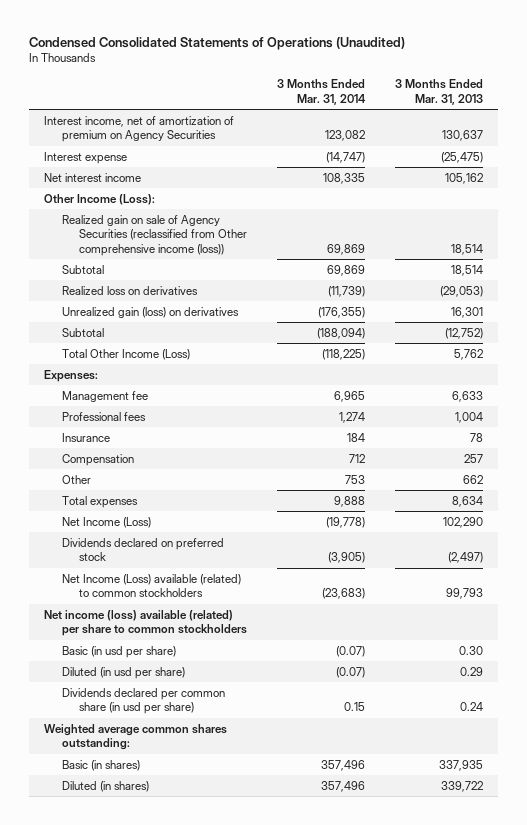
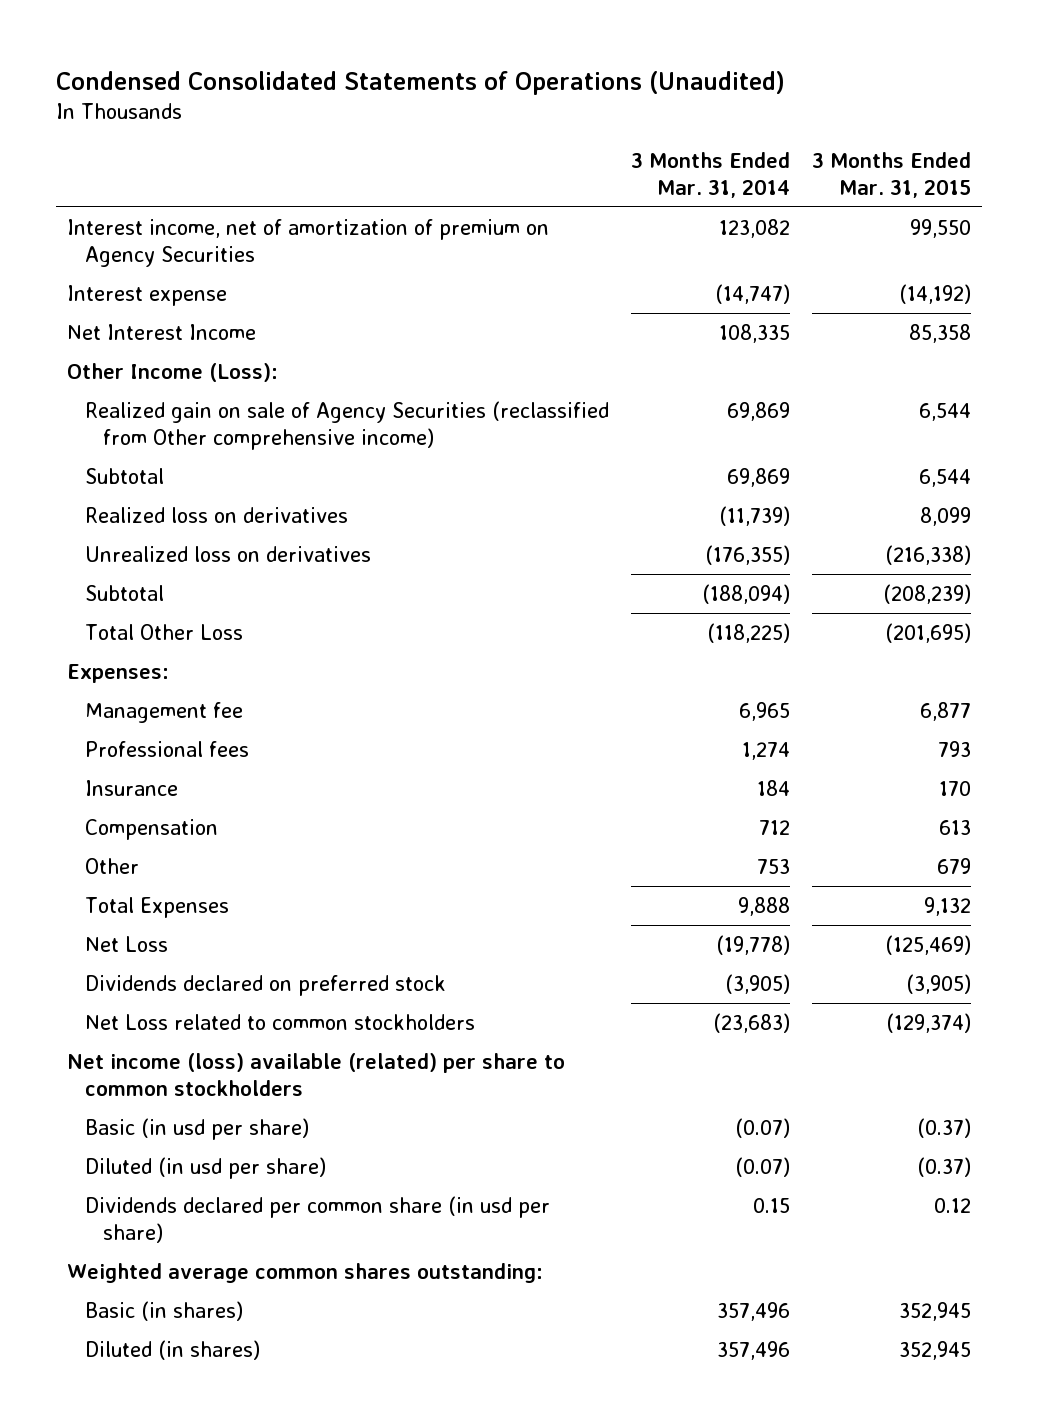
[395,79,484,105] 3 Months Ended Mar. 31, 2013 -> none
none -> [811,151,971,198] 3 Months Ended Mar. 31, 2015
[43,172,141,182] Net interest income -> [66,323,256,340] Net Interest Income
[61,214,248,256] Realized gain on sale of Agency Securities (reclassified from Other comprehensive income (loss)) -> [84,400,609,450] Realized gain on sale of Agency Securities (reclassified from Other comprehensive income)
[61,306,239,318] Unrealized gain (loss) on derivatives -> [84,545,371,562] Unrealized loss on derivatives
[61,348,190,360] Total Other Income (Loss) -> [84,623,243,640] Total Other Loss
[61,495,138,508] Total expenses -> [84,896,229,918] Total Expenses
[61,516,151,528] Net Income (Loss) -> [84,935,168,952] Net Loss
[61,573,241,598] Net Income (Loss) available (related) to common stockholders -> [84,1013,475,1030] Net Loss related to common stockholders

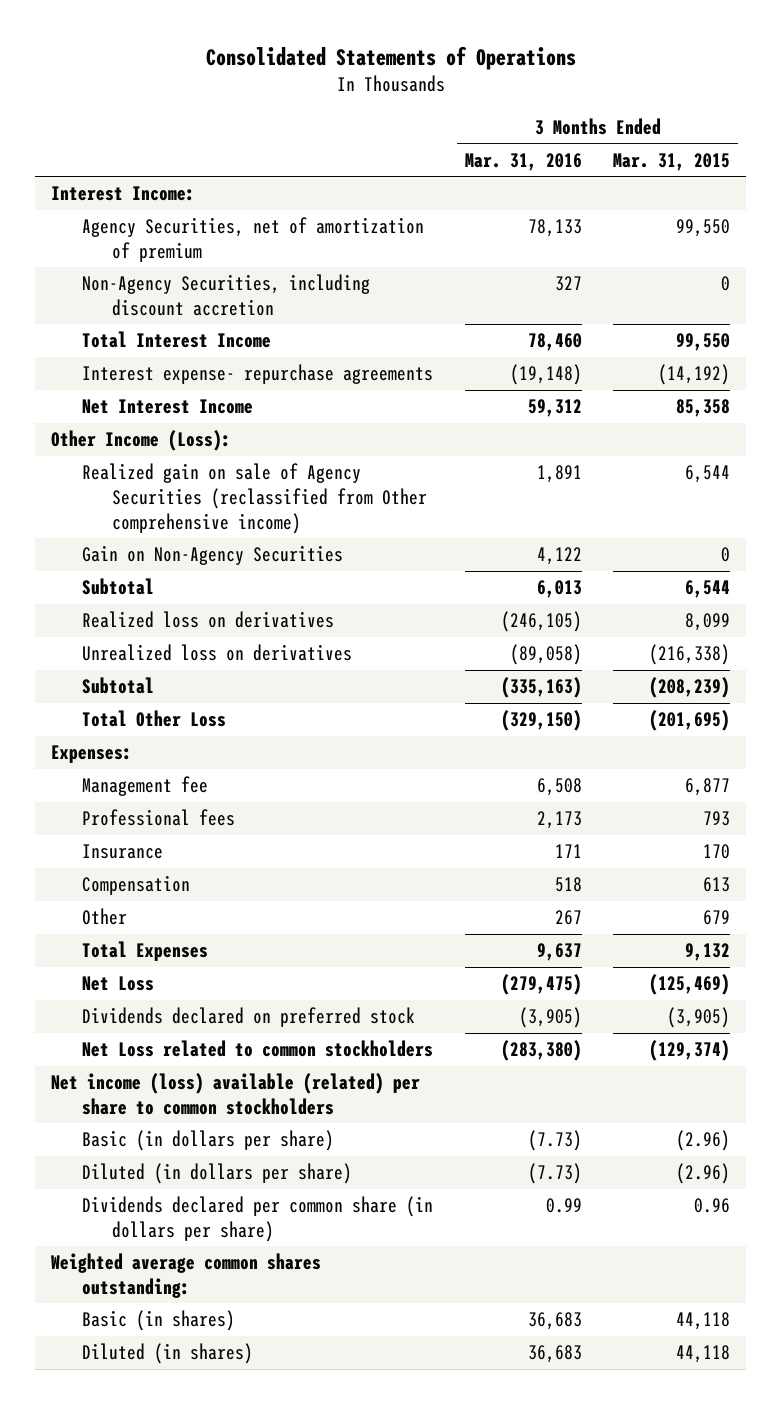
[55,70,785,95] Condensed Consolidated Statements of Operations (Unaudited) -> [205,46,576,71] Consolidated Statements of Operations
[630,151,790,198] 3 Months Ended Mar. 31, 2014 -> none
none -> [464,152,582,171] Mar. 31, 2016
none -> [51,186,196,202] Interest Income:
[66,218,549,267] Interest income, net of amortization of premium on Agency Securities -> [81,217,424,262] Agency Securities, net of amortization of premium
none -> [81,274,370,316] Non-Agency Securities, including discount accretion
none -> [81,331,271,349] Total Interest Income
[66,284,227,306] Interest expense -> [81,364,433,385] Interest expense- repurchase agreements
none -> [81,545,343,566] Gain on Non-Agency Securities
[84,1117,309,1140] Basic (in usd per share) -> [81,1130,334,1152] Basic (in dollars per share)
[916,1117,971,1138] (0.37) -> [676,1130,731,1152] (2.96)
[84,1156,326,1179] Diluted (in usd per share) -> [81,1163,352,1185] Diluted (in dollars per share)
[916,1156,971,1177] (0.37) -> [676,1163,731,1185] (2.96)
[84,1195,550,1243] Dividends declared per common share (in usd per share) -> [81,1196,433,1242] Dividends declared per common share (in dollars per share)
[933,1197,971,1213] 0.12 -> [694,1198,731,1214] 0.96
[898,1301,971,1321] 352,945 -> [676,1312,731,1331] 44,118
[898,1340,971,1360] 352,945 -> [676,1345,731,1364] 44,118

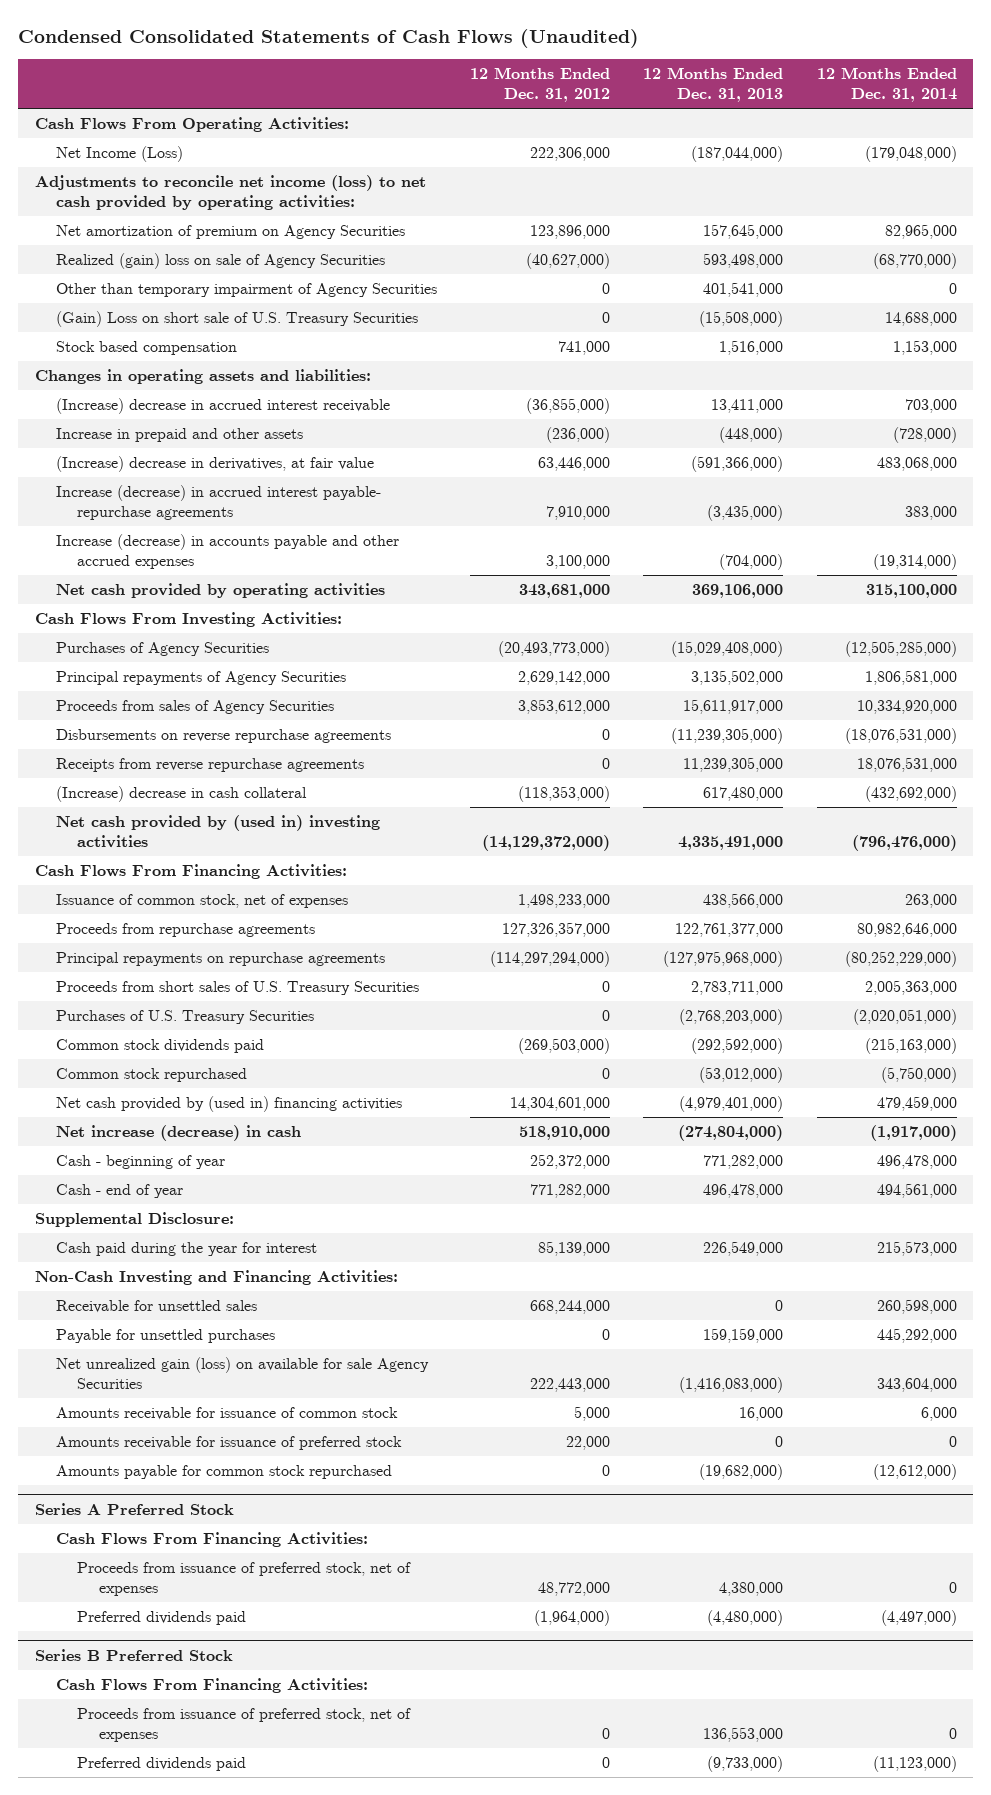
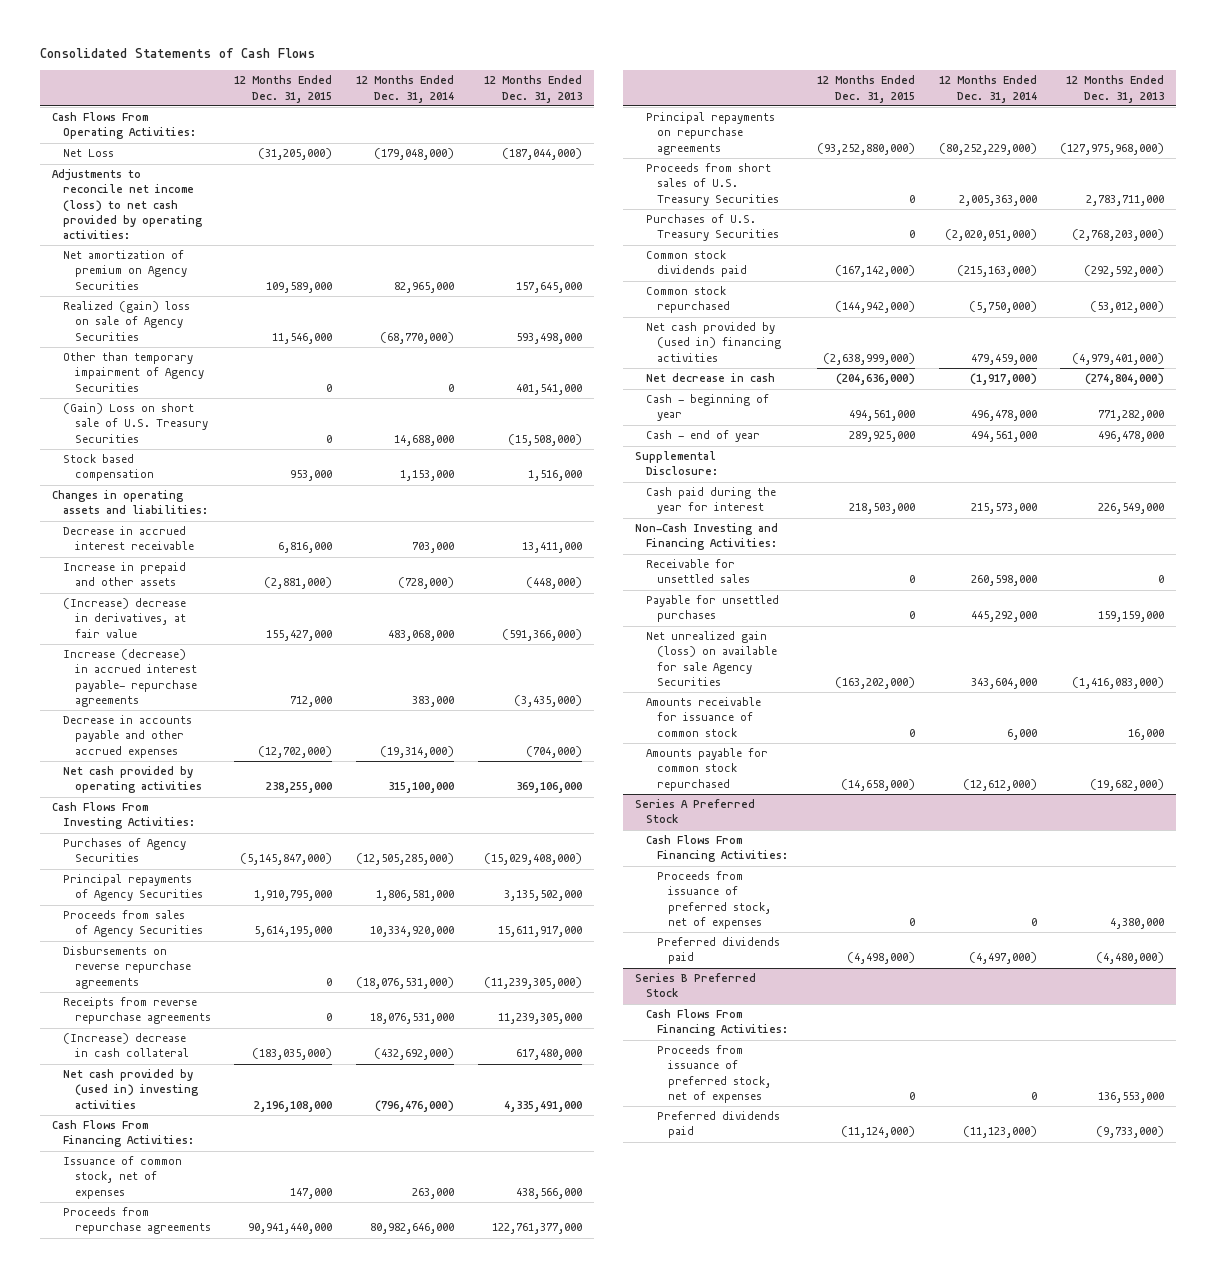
[18,29,640,49] Condensed Consolidated Statements of Cash Flows (Unaudited) -> [40,48,316,59] Consolidated Statements of Cash Flows
[470,67,611,103] 12 Months Ended Dec. 31, 2012 -> none
none -> [234,75,333,103] 12 Months Ended Dec. 31, 2015
[56,146,184,163] Net Income (Loss) -> [63,149,115,158] Net Loss
[56,398,391,415] (Increase) decrease in accrued interest receivable -> [63,526,194,551] Decrease in accrued interest receivable
[56,534,400,569] Increase (decrease) in accounts payable and other accrued expenses -> [63,715,193,758] Decrease in accounts payable and other accrued expenses
[56,1125,302,1142] Net increase (decrease) in cash -> [645,373,775,383] Net decrease in cash
[56,1436,403,1451] Amounts receivable for issuance of preferred stock -> none

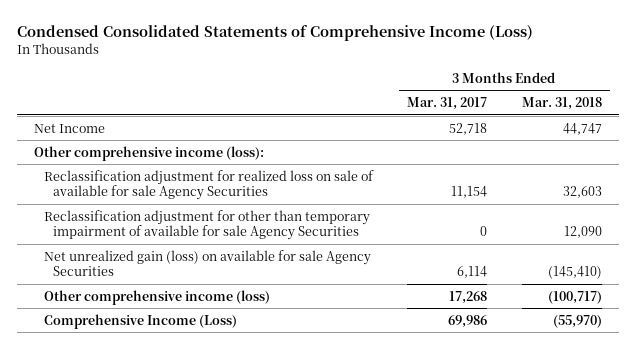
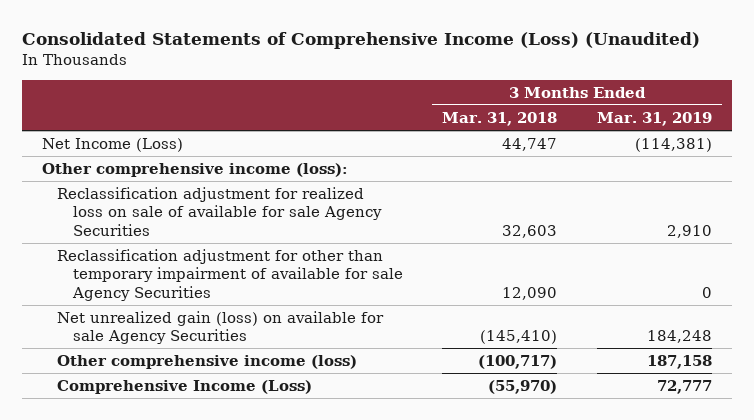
[17,24,534,41] Condensed Consolidated Statements of Comprehensive Income (Loss) -> [22,32,701,50] Consolidated Statements of Comprehensive Income (Loss) (Unaudited)
[407,97,488,111] Mar. 31, 2017 -> none
none -> [597,111,713,126] Mar. 31, 2019
[34,123,106,133] Net Income -> [42,137,184,152] Net Income (Loss)

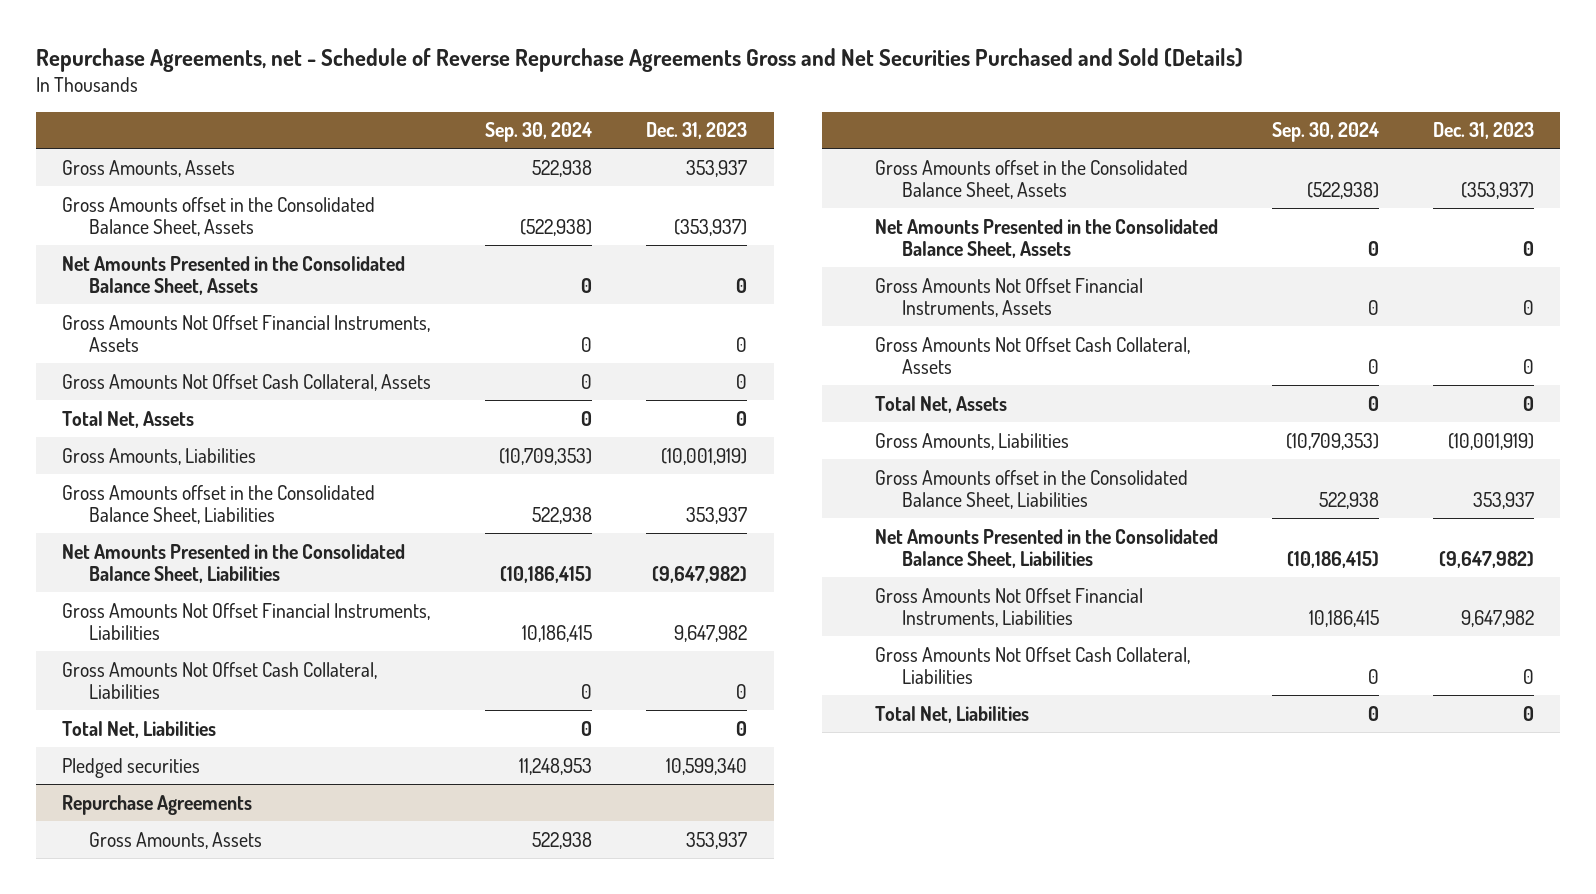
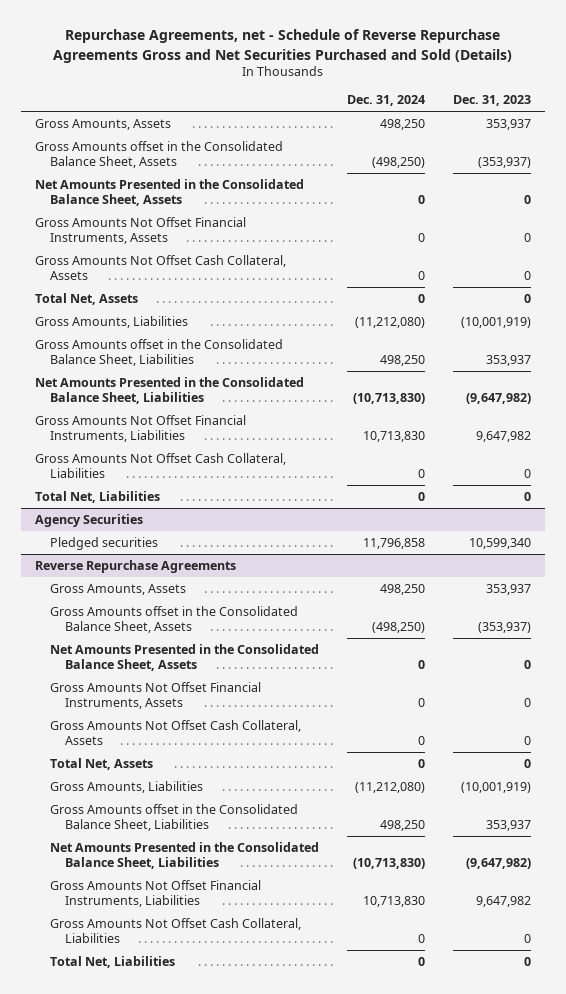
[485,122,593,143] Sep. 30, 2024 -> none
none -> [347,95,426,107] Dec. 31, 2024
none -> [35,513,144,527] Agency Securities
[62,794,253,815] Repurchase Agreements -> [35,559,237,573] Reverse Repurchase Agreements

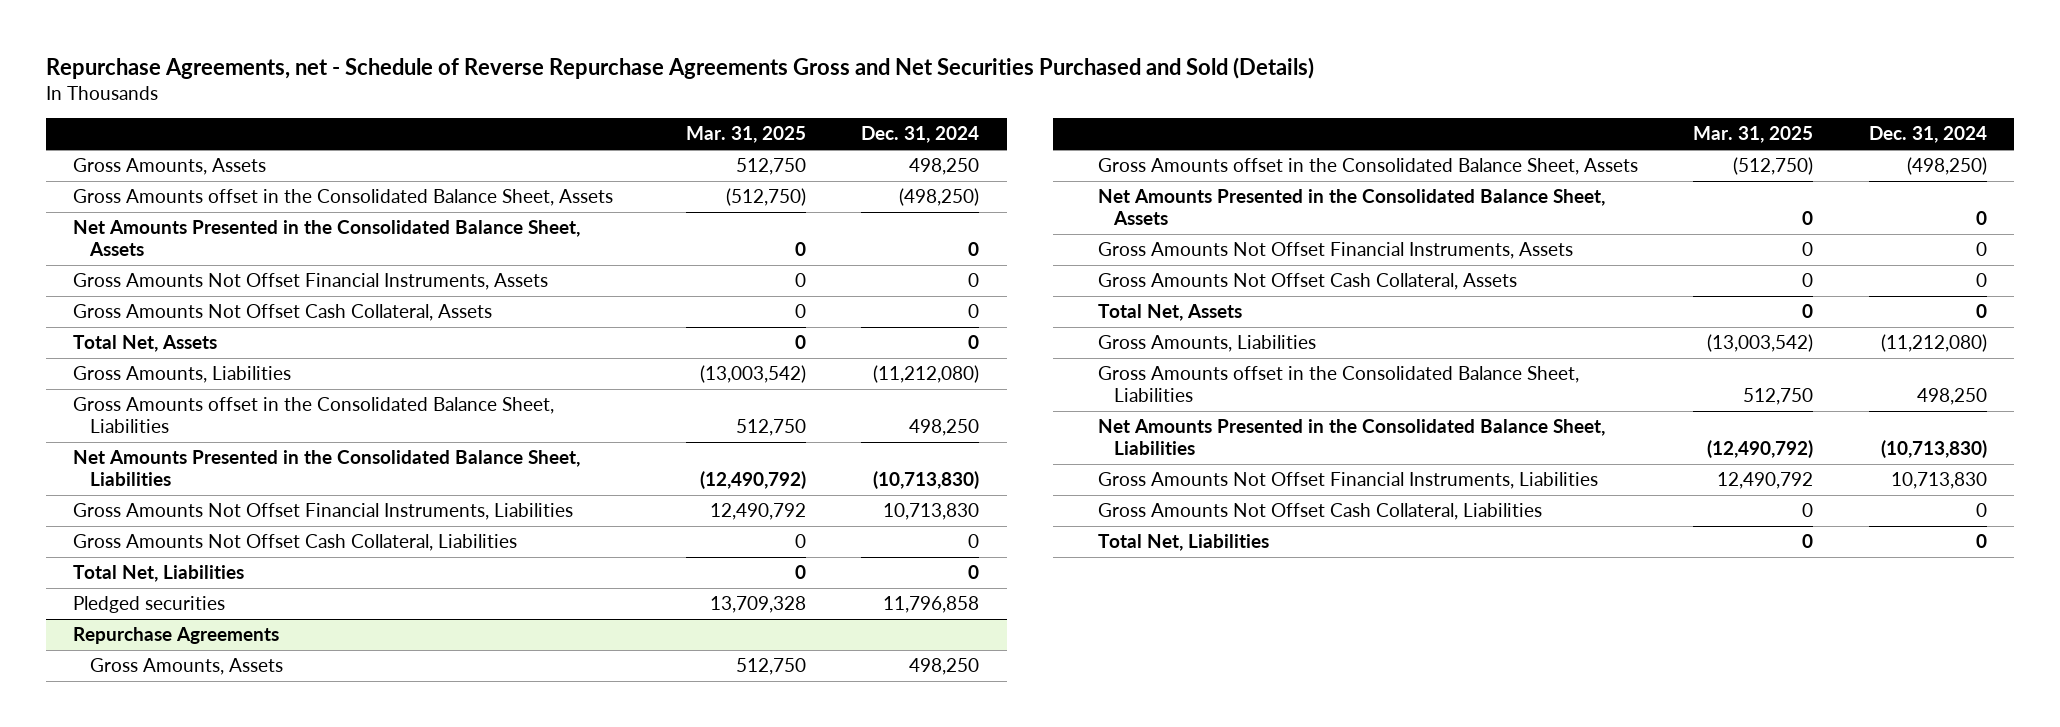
[452,95,531,107] Dec. 31, 2023 -> none
none -> [685,126,806,144] Mar. 31, 2025
[35,513,144,527] Agency Securities -> none
[35,559,237,573] Reverse Repurchase Agreements -> [73,627,280,645] Repurchase Agreements

